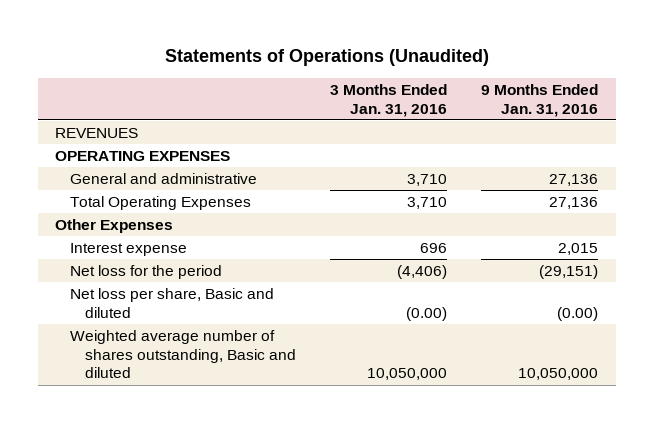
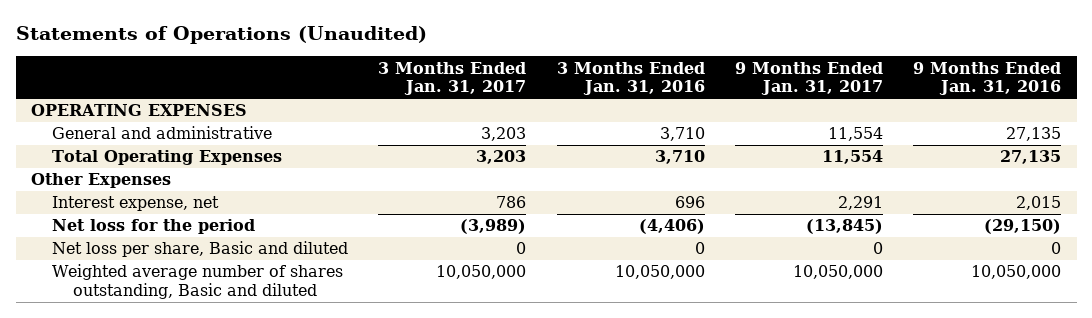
none -> [378,61,527,96] 3 Months Ended Jan. 31, 2017
none -> [735,61,884,96] 9 Months Ended Jan. 31, 2017
[54,128,138,139] REVENUES -> none
[549,174,599,187] 27,136 -> [1006,127,1062,142] 27,135
[549,197,599,210] 27,136 -> [1000,150,1062,165] 27,135
[69,243,187,257] Interest expense -> [51,196,219,212] Interest expense, net
[539,265,599,280] (29,151) -> [984,219,1062,235] (29,150)
[406,306,448,321] (0.00) -> [694,242,705,255] 0
[557,306,599,321] (0.00) -> [1051,242,1062,255] 0

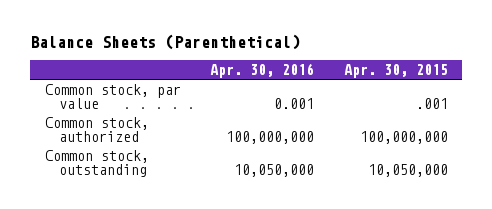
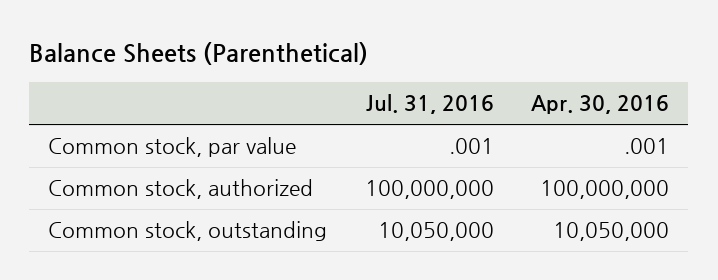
[343,64,448,79] Apr. 30, 2015 -> none
none -> [365,94,494,115] Jul. 31, 2016
[274,98,315,110] 0.001 -> [624,138,670,155] .001

